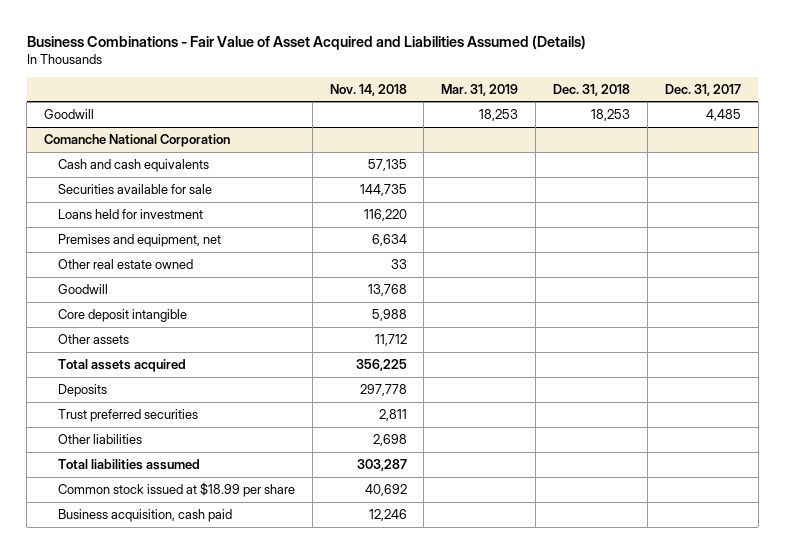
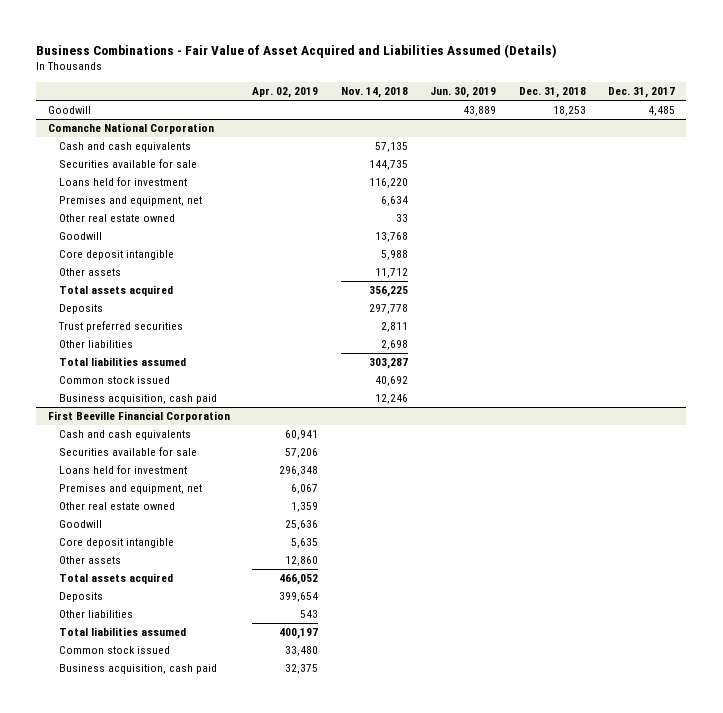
[441,83,519,96] Mar. 31, 2019 -> none
none -> [252,87,319,99] Apr. 02, 2019
none -> [430,87,497,99] Jun. 30, 2019
[57,481,295,497] Common stock issued at $18.99 per share -> [58,376,170,385] Common stock issued
none -> [47,411,230,423] First Beeville Financial Corporation
none -> [58,430,191,441] Cash and cash equivalents
none -> [58,447,197,457] Securities available for sale
none -> [58,465,187,475] Loans held for investment
none -> [58,484,202,495] Premises and equipment, net
none -> [58,502,175,511] Other real estate owned
none -> [58,520,102,529] Goodwill
none -> [58,538,174,549] Core deposit intangible
none -> [58,556,121,565] Other assets
none -> [58,573,173,585] Total assets acquired
none -> [58,592,103,603] Deposits
none -> [58,610,133,619] Other liabilities
none -> [58,627,186,637] Total liabilities assumed
none -> [58,646,170,655] Common stock issued
none -> [58,664,217,675] Business acquisition, cash paid

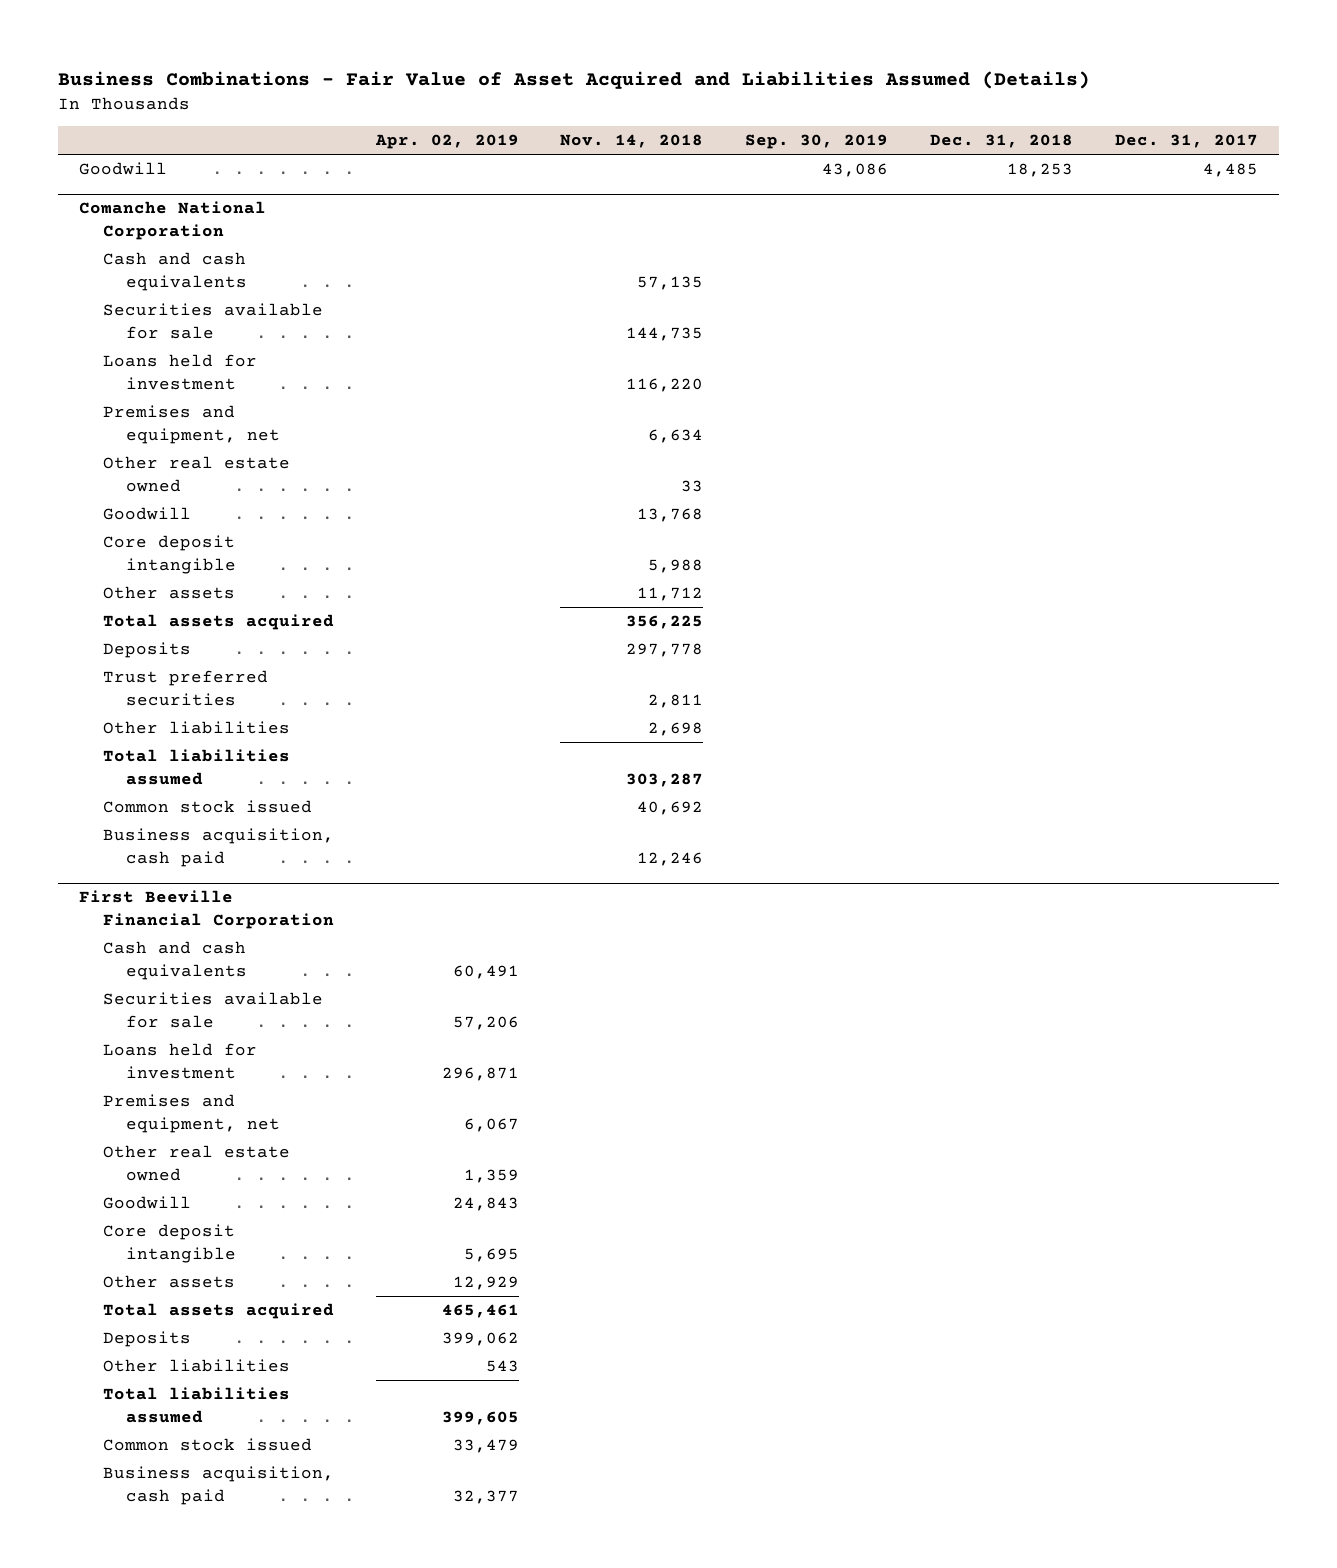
[430,87,497,99] Jun. 30, 2019 -> none
none -> [745,134,889,150] Sep. 30, 2019
[285,430,319,441] 60,941 -> [452,964,519,979] 60,491
[279,466,319,477] 296,348 -> [441,1066,519,1081] 296,871
[285,520,319,531] 25,636 -> [452,1197,519,1212] 24,843
[291,538,319,549] 5,635 -> [463,1247,519,1262] 5,695
[285,556,319,567] 12,860 -> [452,1276,519,1291] 12,929
[279,574,319,586] 466,052 -> [441,1304,519,1319] 465,461
[279,592,319,603] 399,654 -> [441,1332,519,1347] 399,062
[279,628,319,640] 400,197 -> [441,1410,519,1425] 399,605
[285,646,319,657] 33,480 -> [452,1439,519,1454] 33,479
[285,664,319,675] 32,375 -> [452,1489,519,1504] 32,377

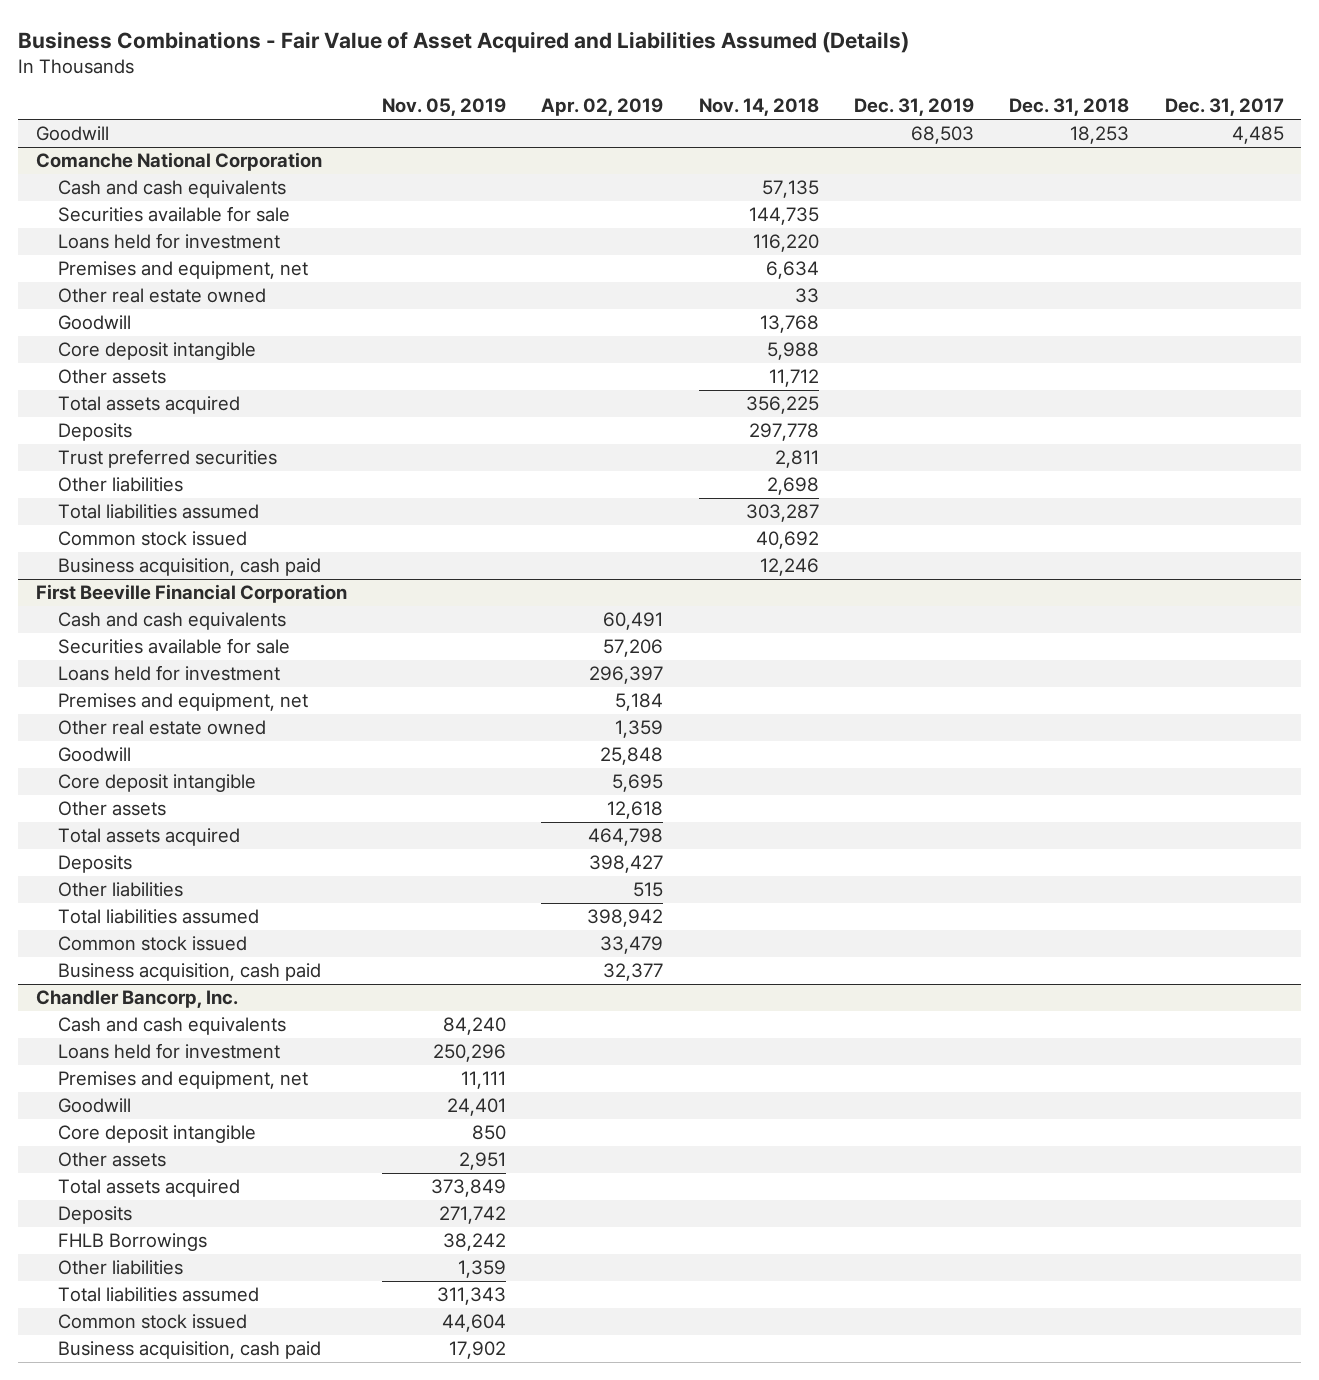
[745,134,889,150] Sep. 30, 2019 -> none
none -> [382,98,507,117] Nov. 05, 2019
none -> [854,98,975,117] Dec. 31, 2019
[441,1066,519,1081] 296,871 -> [589,666,664,685] 296,397
[463,1117,519,1132] 6,067 -> [615,693,664,712] 5,184
[452,1197,519,1212] 24,843 -> [600,747,664,766] 25,848
[452,1276,519,1291] 12,929 -> [607,801,664,820] 12,618
[441,1304,519,1319] 465,461 -> [588,828,664,847] 464,798
[441,1332,519,1347] 399,062 -> [589,855,664,874] 398,427
[485,1360,519,1373] 543 -> [633,882,664,898] 515
[441,1410,519,1425] 399,605 -> [587,909,664,928] 398,942
none -> [35,990,238,1009] Chandler Bancorp, Inc.
none -> [58,1017,287,1036] Cash and cash equivalents
none -> [58,1043,281,1060] Loans held for investment
none -> [58,1071,309,1090] Premises and equipment, net
none -> [58,1098,132,1114] Goodwill
none -> [58,1125,257,1144] Core deposit intangible
none -> [58,1152,167,1168] Other assets
none -> [58,1179,241,1198] Total assets acquired
none -> [58,1206,133,1225] Deposits
none -> [58,1233,208,1252] FHLB Borrowings
none -> [58,1260,184,1276] Other liabilities
none -> [58,1287,260,1303] Total liabilities assumed
none -> [58,1314,248,1330] Common stock issued
none -> [58,1341,322,1360] Business acquisition, cash paid

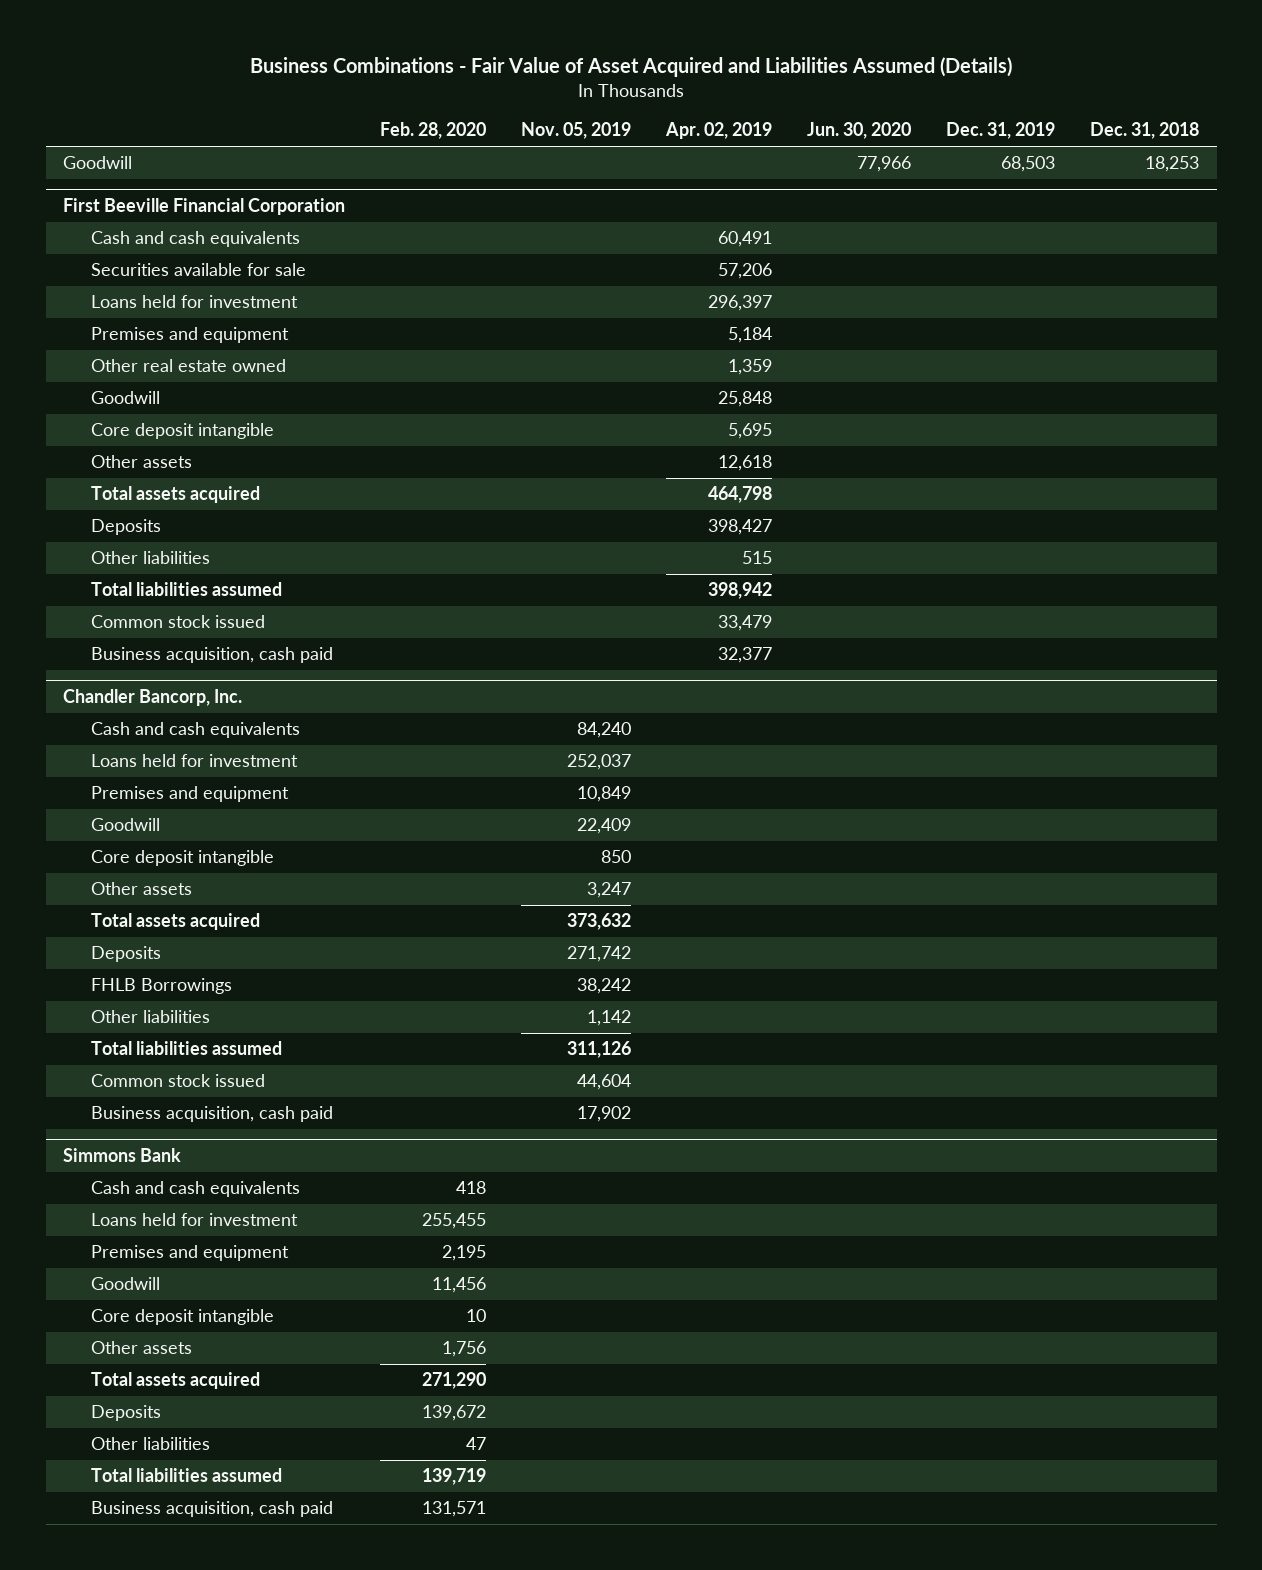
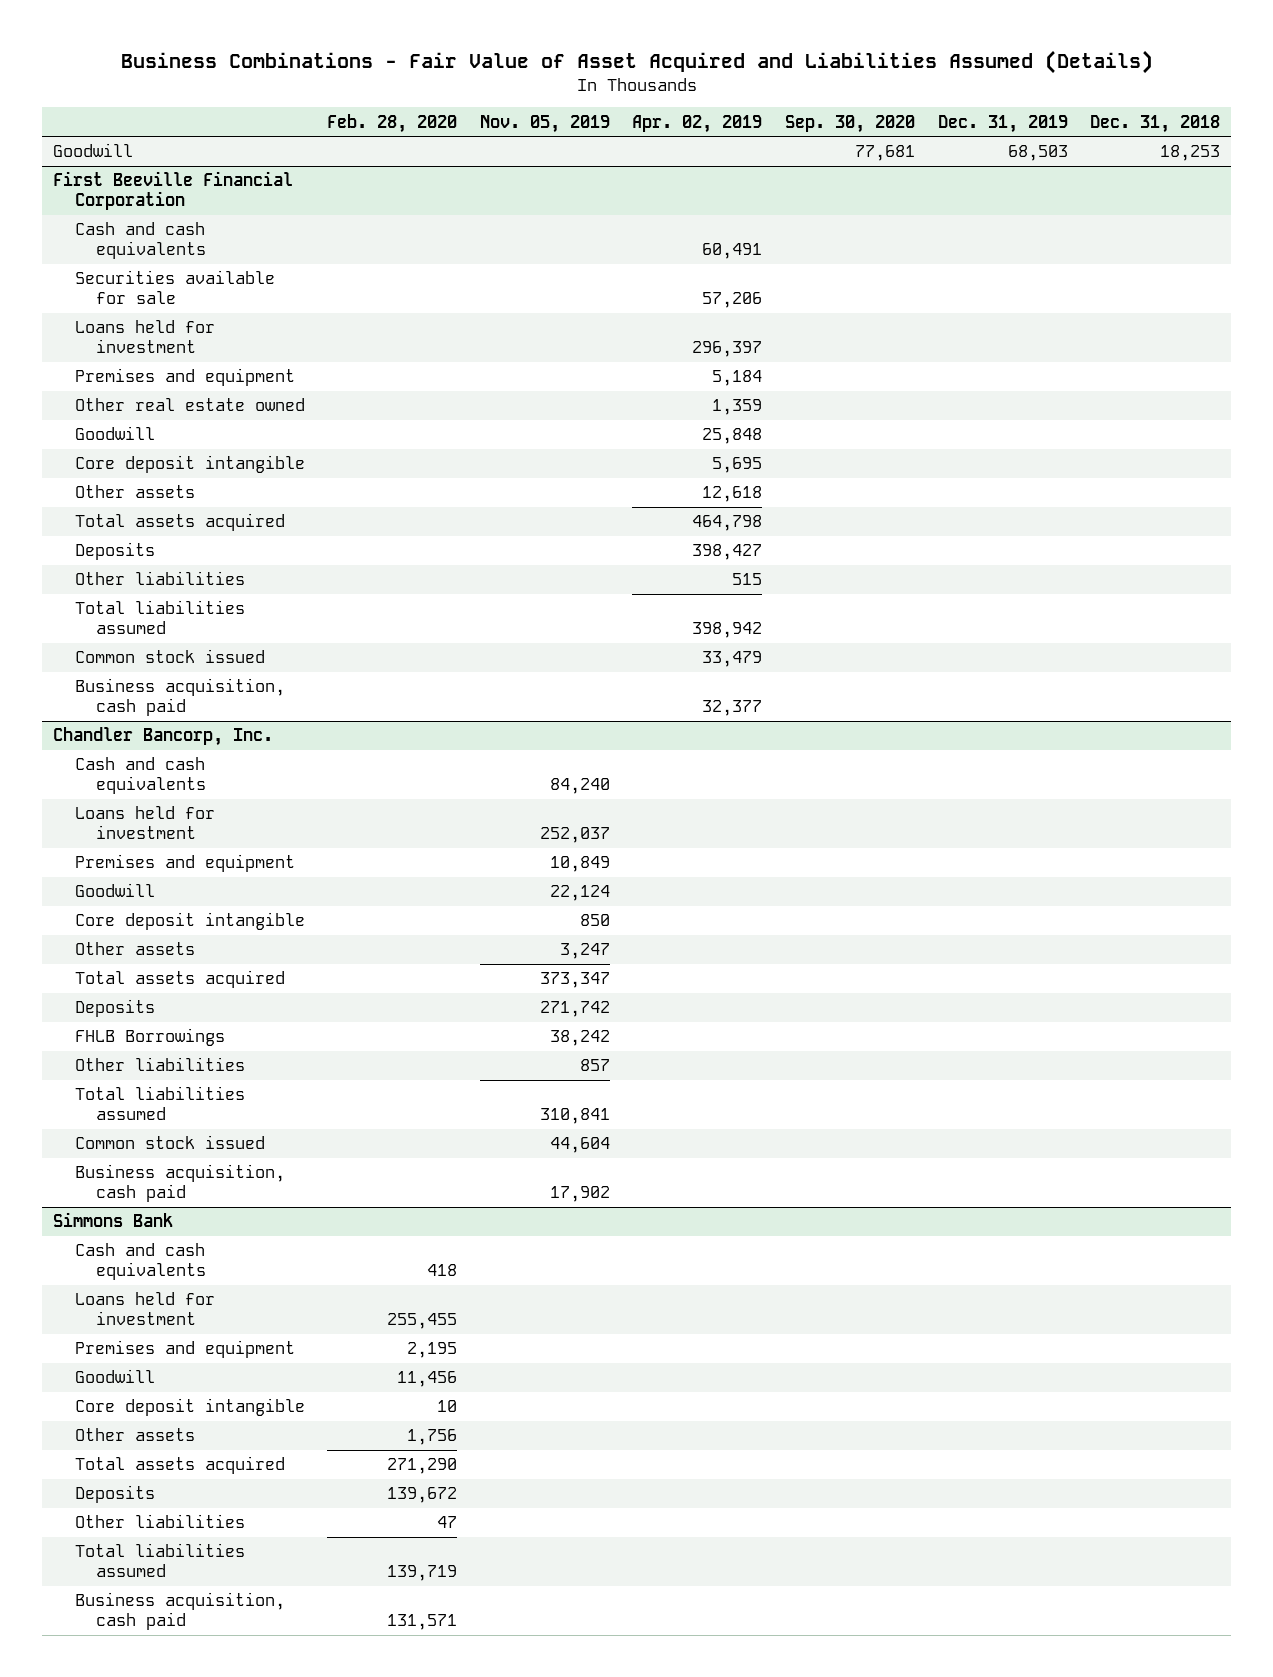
[807,122,912,140] Jun. 30, 2020 -> none
none -> [784,114,915,133] Sep. 30, 2020
[577,818,632,835] 22,409 -> [549,885,610,902] 22,124
[567,913,632,931] 373,632 -> [539,972,610,989] 373,347
[587,1010,632,1027] 1,142 -> [579,1059,610,1072] 857
[567,1041,632,1059] 311,126 -> [539,1108,610,1125] 310,841

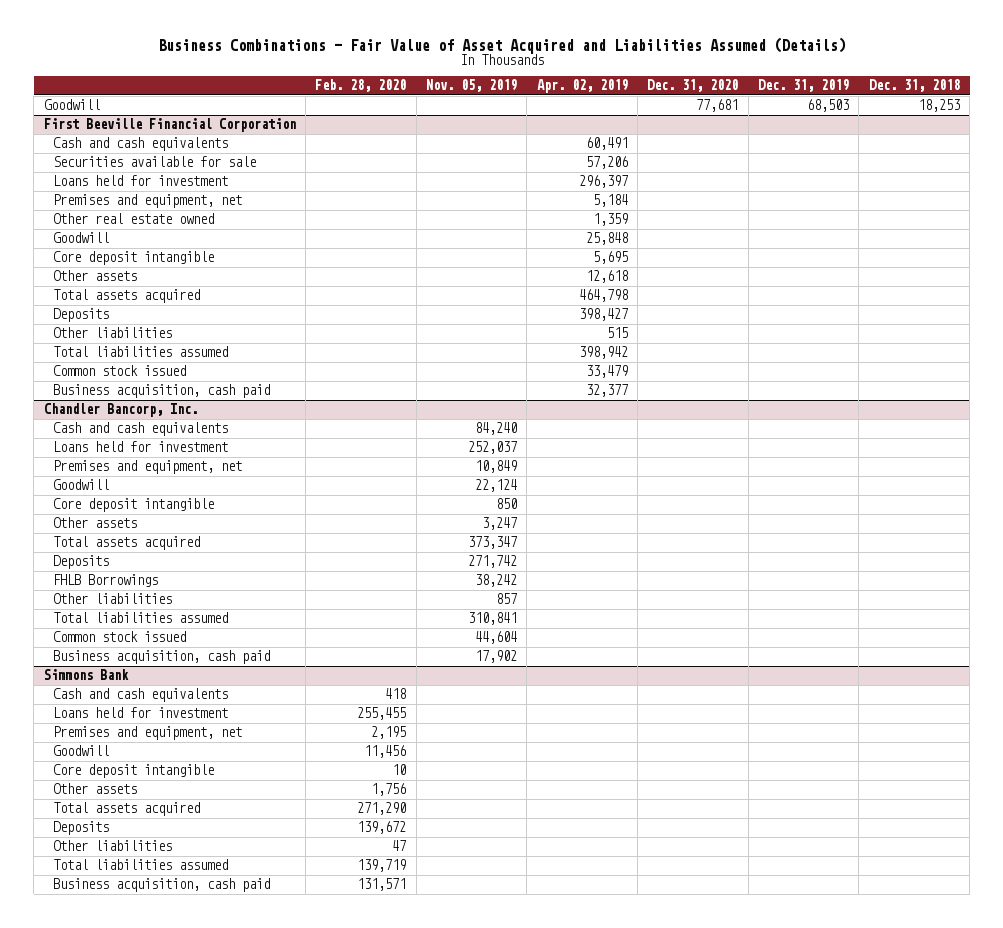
[784,114,915,133] Sep. 30, 2020 -> none
none -> [647,79,739,93] Dec. 31, 2020
[74,368,295,387] Premises and equipment -> [53,194,243,209] Premises and equipment, net
[74,854,295,873] Premises and equipment -> [53,460,243,475] Premises and equipment, net
[74,1340,295,1359] Premises and equipment -> [53,726,243,741] Premises and equipment, net

